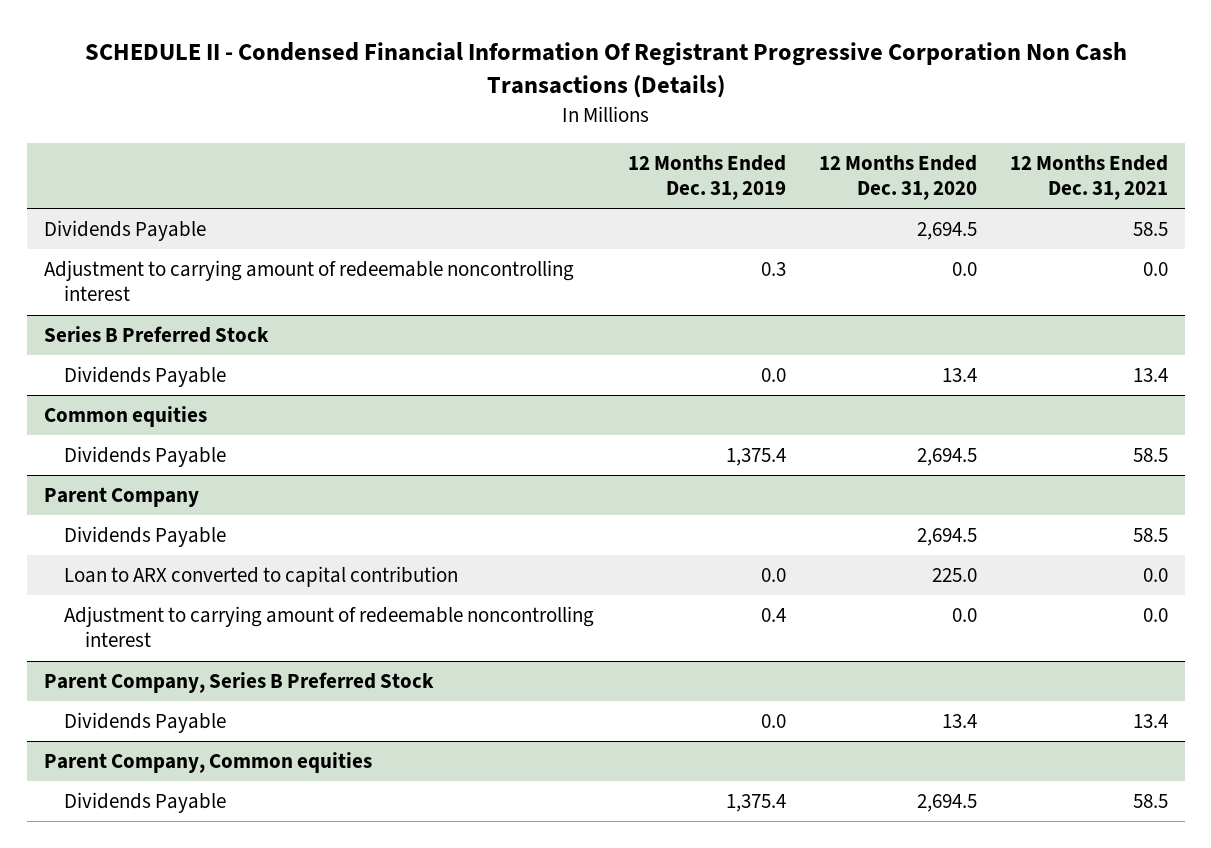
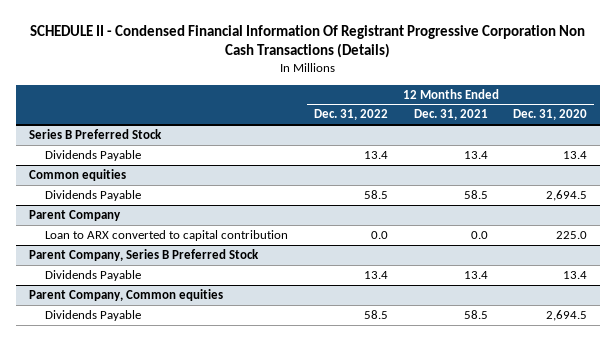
[627,154,786,201] 12 Months Ended Dec. 31, 2019 -> none
none -> [313,109,388,121] Dec. 31, 2022
[43,220,206,242] Dividends Payable -> none
[43,260,574,302] Adjustment to carrying amount of redeemable noncontrolling interest -> none
[64,526,227,548] Dividends Payable -> none
[64,606,595,648] Adjustment to carrying amount of redeemable noncontrolling interest -> none

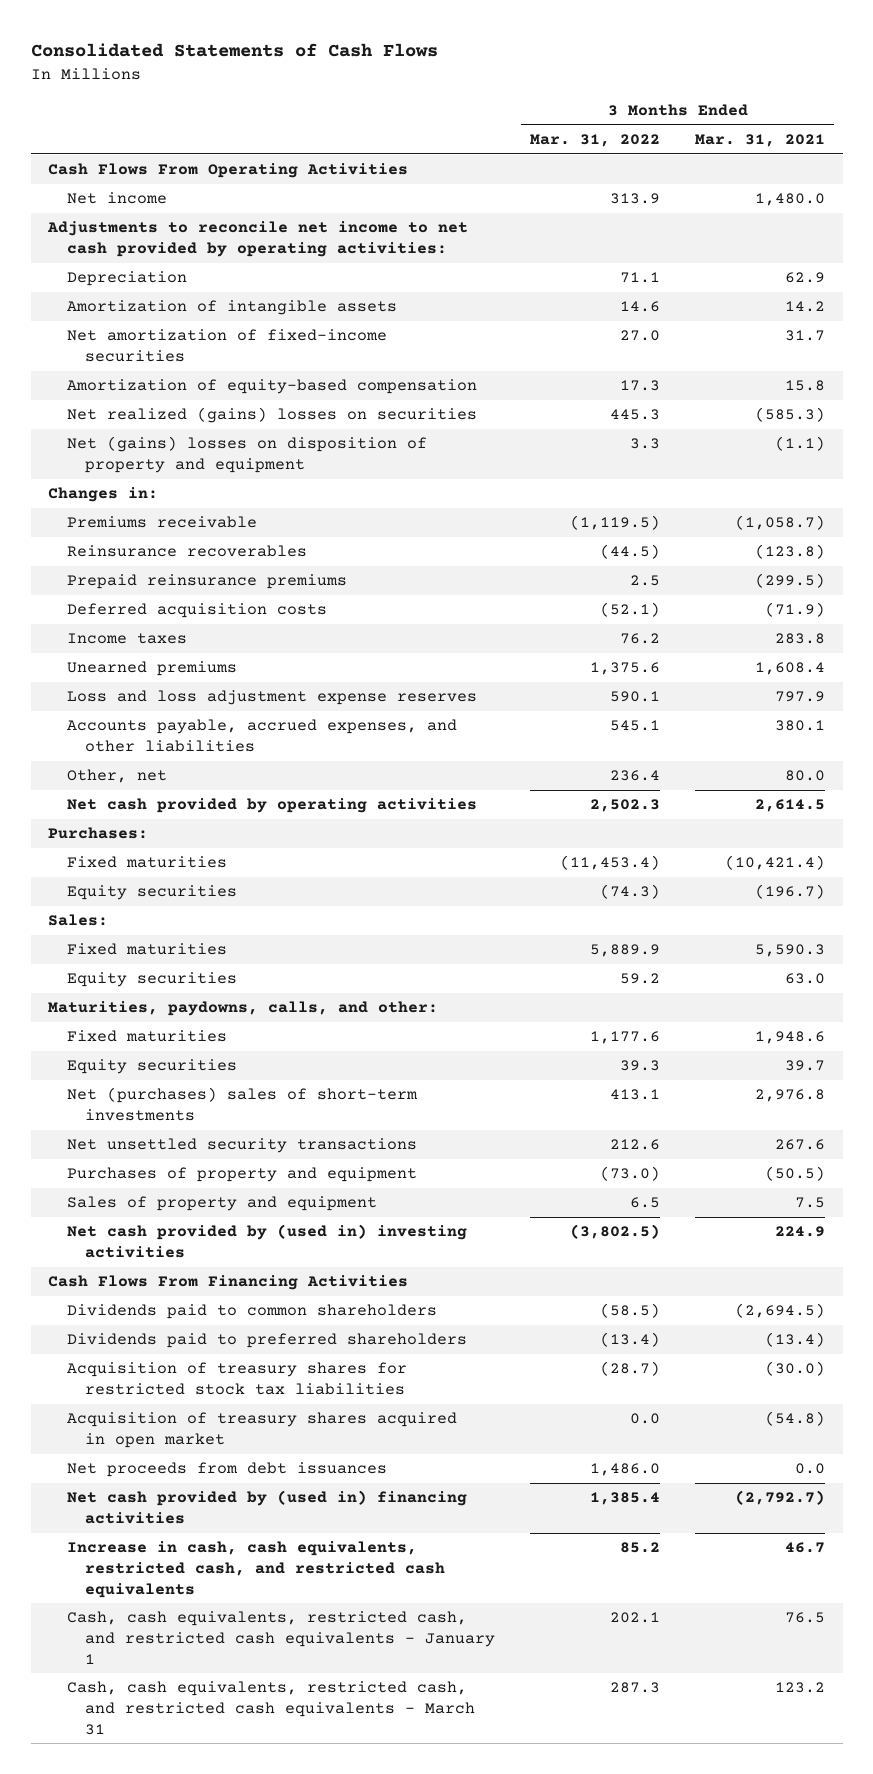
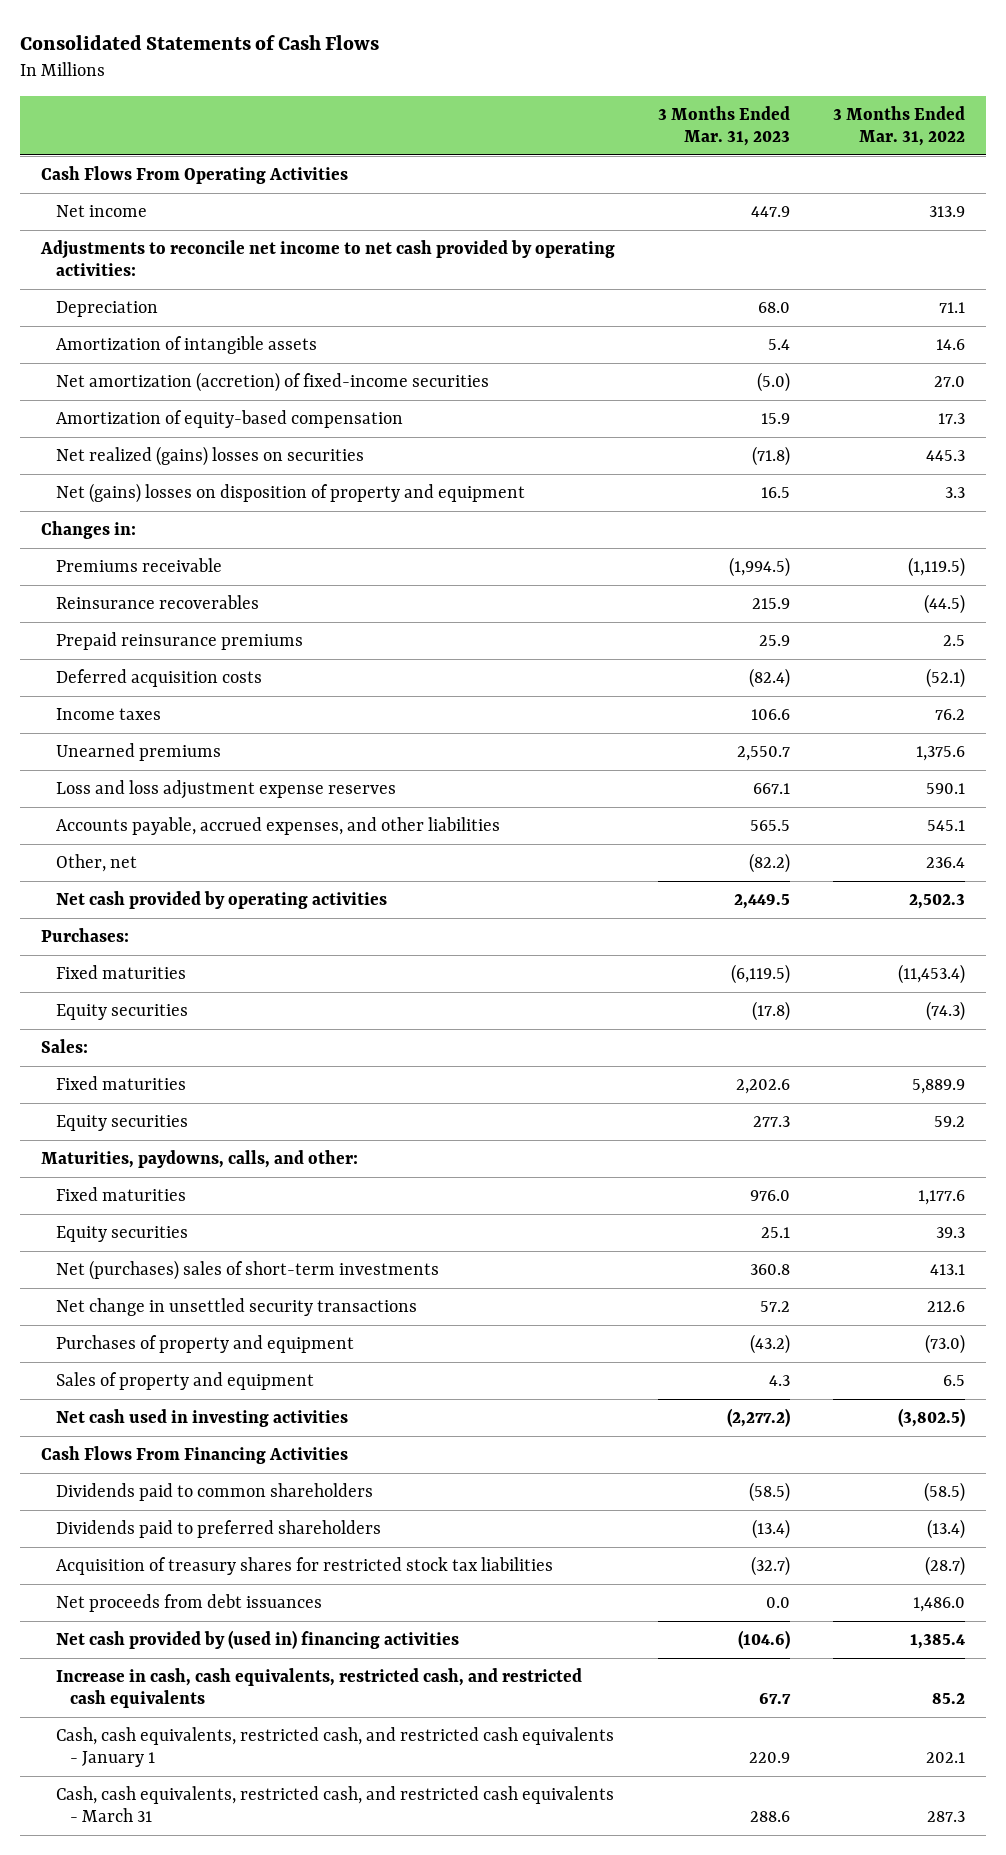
[695,133,826,147] Mar. 31, 2021 -> none
none -> [658,105,791,147] 3 Months Ended Mar. 31, 2023
[66,329,387,362] Net amortization of fixed-income securities -> [55,371,489,392] Net amortization (accretion) of fixed-income securities
[66,1138,417,1154] Net unsettled security transactions -> [55,1297,417,1316] Net change in unsettled security transactions
[66,1224,467,1258] Net cash provided by (used in) investing activities -> [55,1408,348,1427] Net cash used in investing activities
[66,1412,457,1448] Acquisition of treasury shares acquired in open market -> none

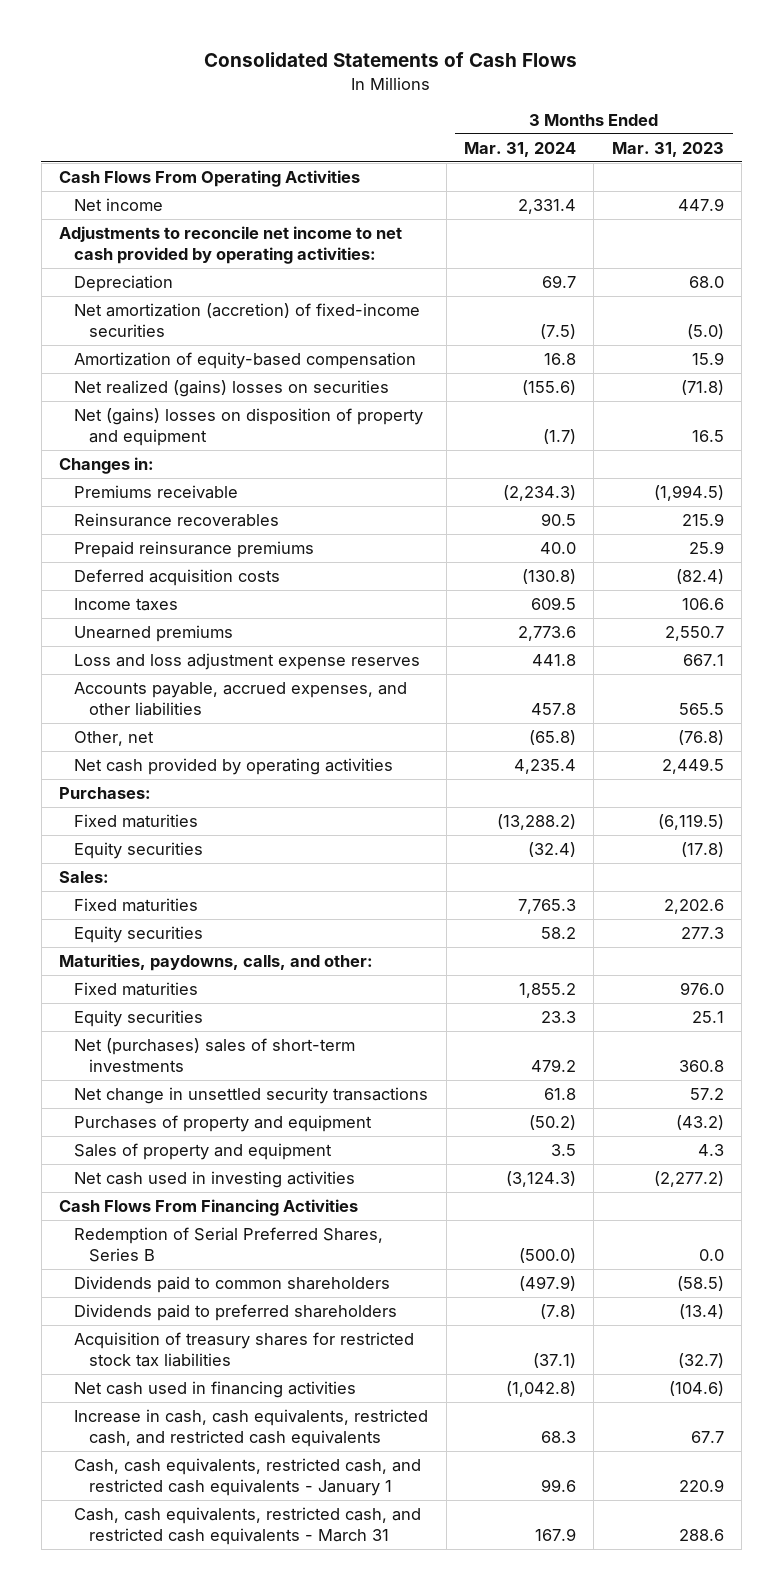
[832,105,965,147] 3 Months Ended Mar. 31, 2022 -> none
none -> [463,141,576,157] Mar. 31, 2024
[55,335,317,354] Amortization of intangible assets -> none
[749,852,791,873] (82.2) -> [677,729,724,745] (76.8)
none -> [74,1226,384,1263] Redemption of Serial Preferred Shares, Series B
[55,1593,322,1612] Net proceeds from debt issuances -> none
[55,1629,459,1649] Net cash provided by (used in) financing activities -> [74,1380,357,1398] Net cash used in financing activities

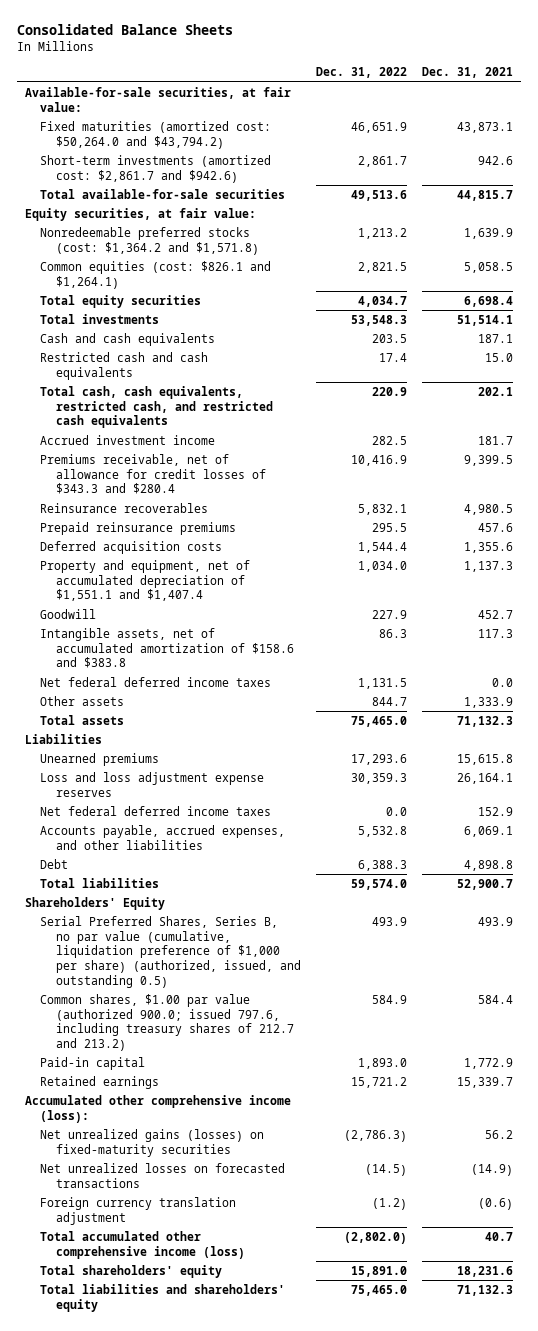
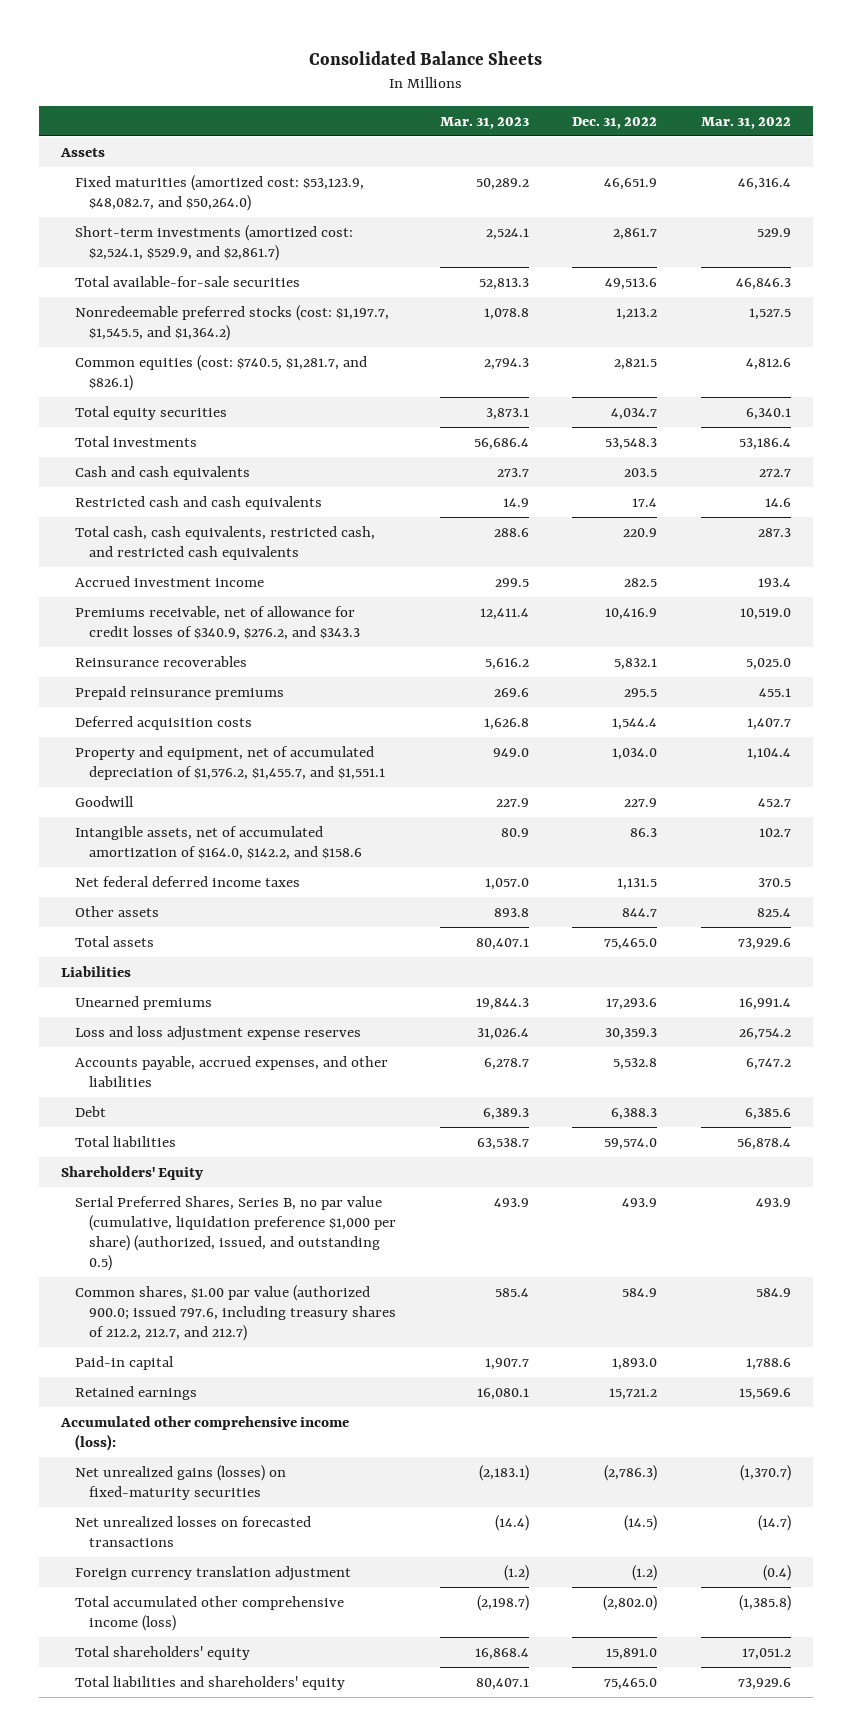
[422,67,514,79] Dec. 31, 2021 -> none
none -> [439,116,529,129] Mar. 31, 2023
none -> [701,116,792,129] Mar. 31, 2022
[24,86,291,112] Available-for-sale securities, at fair value: -> none
none -> [59,148,105,158] Assets
[40,120,272,149] Fixed maturities (amortized cost: $50,264.0 and $43,794.2) -> [74,175,364,212] Fixed maturities (amortized cost: $53,123.9, $48,082.7, and $50,264.0)
[40,154,272,183] Short-term investments (amortized cost: $2,861.7 and $942.6) -> [74,225,353,262] Short-term investments (amortized cost: $2,524.1, $529.9, and $2,861.7)
[24,207,256,221] Equity securities, at fair value: -> none
[40,226,259,255] Nonredeemable preferred stocks (cost: $1,364.2 and $1,571.8) -> [74,305,389,342] Nonredeemable preferred stocks (cost: $1,197.7, $1,545.5, and $1,364.2)
[40,260,272,289] Common equities (cost: $826.1 and $1,264.1) -> [74,355,367,392] Common equities (cost: $740.5, $1,281.7, and $826.1)
[40,453,266,495] Premiums receivable, net of allowance for credit losses of $343.3 and $280.4 -> [74,606,360,641] Premiums receivable, net of allowance for credit losses of $340.9, $276.2, and $343.3
[40,559,251,602] Property and equipment, net of accumulated depreciation of $1,551.1 and $1,407.4 -> [74,746,385,781] Property and equipment, net of accumulated depreciation of $1,576.2, $1,455.7, and $1,551.1
[40,627,294,669] Intangible assets, net of accumulated amortization of $158.6 and $383.8 -> [74,826,362,861] Intangible assets, net of accumulated amortization of $164.0, $142.2, and $158.6
[40,805,272,816] Net federal deferred income taxes -> none
[40,915,301,988] Serial Preferred Shares, Series B, no par value (cumulative, liquidation preference of $1,000 per share) (authorized, issued, and outstanding 0.5) -> [74,1196,396,1272] Serial Preferred Shares, Series B, no par value (cumulative, liquidation preference $1,000 per share) (authorized, issued, and outstanding 0.5)
[40,993,294,1052] Common shares, $1.00 par value (authorized 900.0; issued 797.6, including treasury shares of 212.7 and 213.2) -> [74,1285,396,1342] Common shares, $1.00 par value (authorized 900.0; issued 797.6, including treasury shares of 212.2, 212.7, and 212.7)

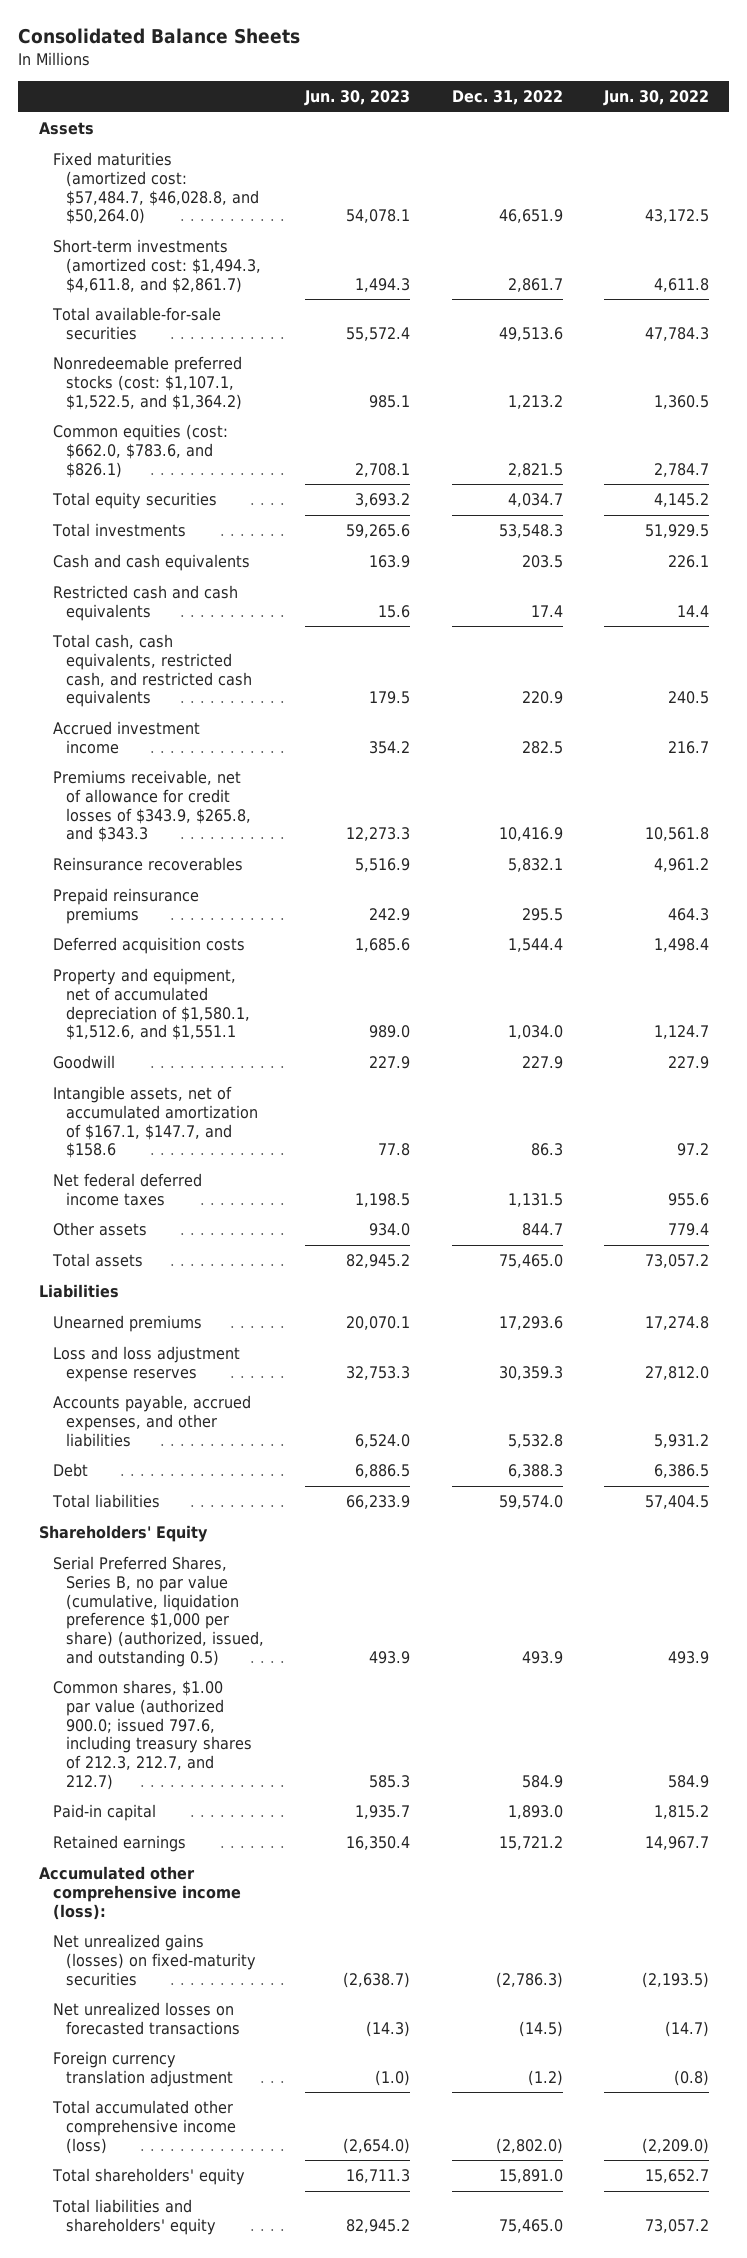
[439,116,529,129] Mar. 31, 2023 -> none
[701,116,792,129] Mar. 31, 2022 -> none
none -> [304,90,411,107] Jun. 30, 2023
none -> [602,90,709,107] Jun. 30, 2022
[74,175,364,212] Fixed maturities (amortized cost: $53,123.9, $48,082.7, and $50,264.0) -> [52,152,260,225] Fixed maturities (amortized cost: $57,484.7, $46,028.8, and $50,264.0)
[74,225,353,262] Short-term investments (amortized cost: $2,524.1, $529.9, and $2,861.7) -> [52,239,262,293] Short-term investments (amortized cost: $1,494.3, $4,611.8, and $2,861.7)
[74,305,389,342] Nonredeemable preferred stocks (cost: $1,197.7, $1,545.5, and $1,364.2) -> [52,356,243,410] Nonredeemable preferred stocks (cost: $1,107.1, $1,522.5, and $1,364.2)
[74,355,367,392] Common equities (cost: $740.5, $1,281.7, and $826.1) -> [52,424,228,478] Common equities (cost: $662.0, $783.6, and $826.1)
[74,606,360,641] Premiums receivable, net of allowance for credit losses of $340.9, $276.2, and $343.3 -> [52,770,252,843] Premiums receivable, net of allowance for credit losses of $343.9, $265.8, and $343.3
[74,746,385,781] Property and equipment, net of accumulated depreciation of $1,576.2, $1,455.7, and $1,551.1 -> [52,968,251,1041] Property and equipment, net of accumulated depreciation of $1,580.1, $1,512.6, and $1,551.1
[74,826,362,861] Intangible assets, net of accumulated amortization of $164.0, $142.2, and $158.6 -> [52,1086,259,1159] Intangible assets, net of accumulated amortization of $167.1, $147.7, and $158.6
[74,1285,396,1342] Common shares, $1.00 par value (authorized 900.0; issued 797.6, including treasury shares of 212.2, 212.7, and 212.7) -> [52,1680,253,1790] Common shares, $1.00 par value (authorized 900.0; issued 797.6, including treasury shares of 212.3, 212.7, and 212.7)

